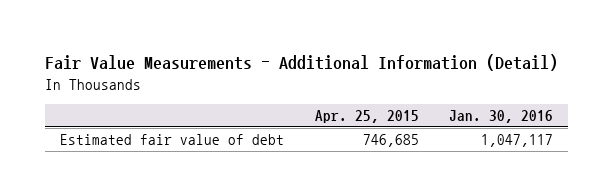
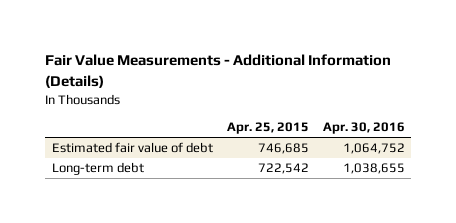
[44,54,558,72] Fair Value Measurements - Additional Information (Detail) -> [44,54,391,88] Fair Value Measurements - Additional Information (Details)
[449,110,554,124] Jan. 30, 2016 -> none
none -> [322,122,405,135] Apr. 30, 2016
none -> [51,162,144,176] Long-term debt

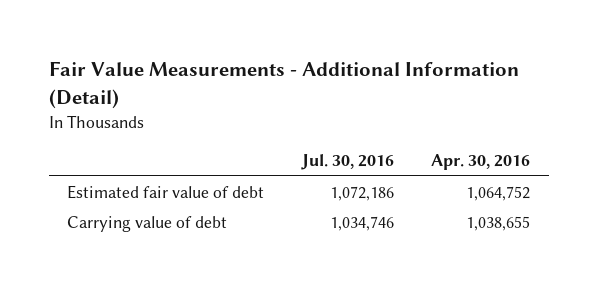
[44,54,391,88] Fair Value Measurements - Additional Information (Details) -> [48,61,519,109] Fair Value Measurements - Additional Information (Detail)
[226,122,309,135] Apr. 25, 2015 -> none
none -> [300,154,394,171] Jul. 30, 2016
[51,162,144,176] Long-term debt -> [67,215,228,232] Carrying value of debt

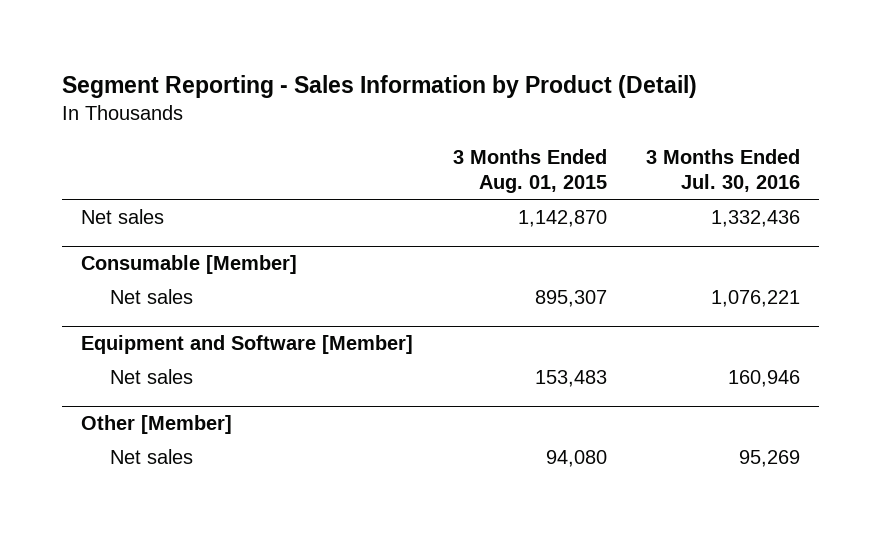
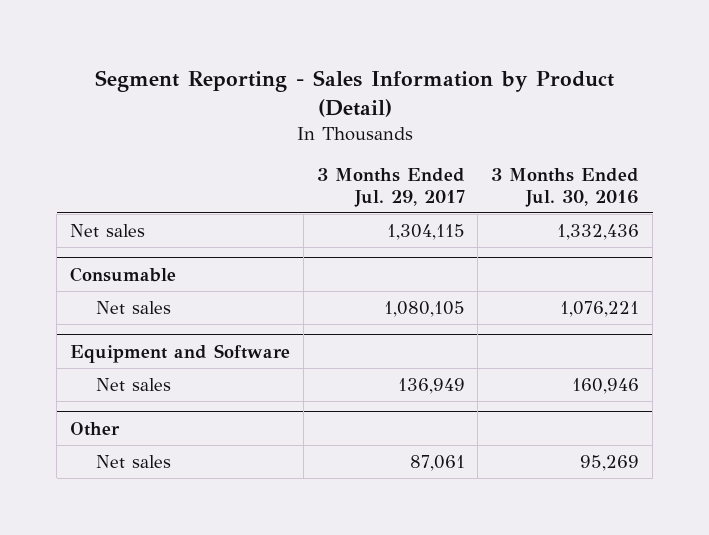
[452,149,607,194] 3 Months Ended Aug. 01, 2015 -> none
none -> [316,168,465,207] 3 Months Ended Jul. 29, 2017
[81,255,298,275] Consumable [Member] -> [69,266,176,282] Consumable
[81,335,414,355] Equipment and Software [Member] -> [69,343,290,363] Equipment and Software
[81,415,233,435] Other [Member] -> [69,421,120,436] Other

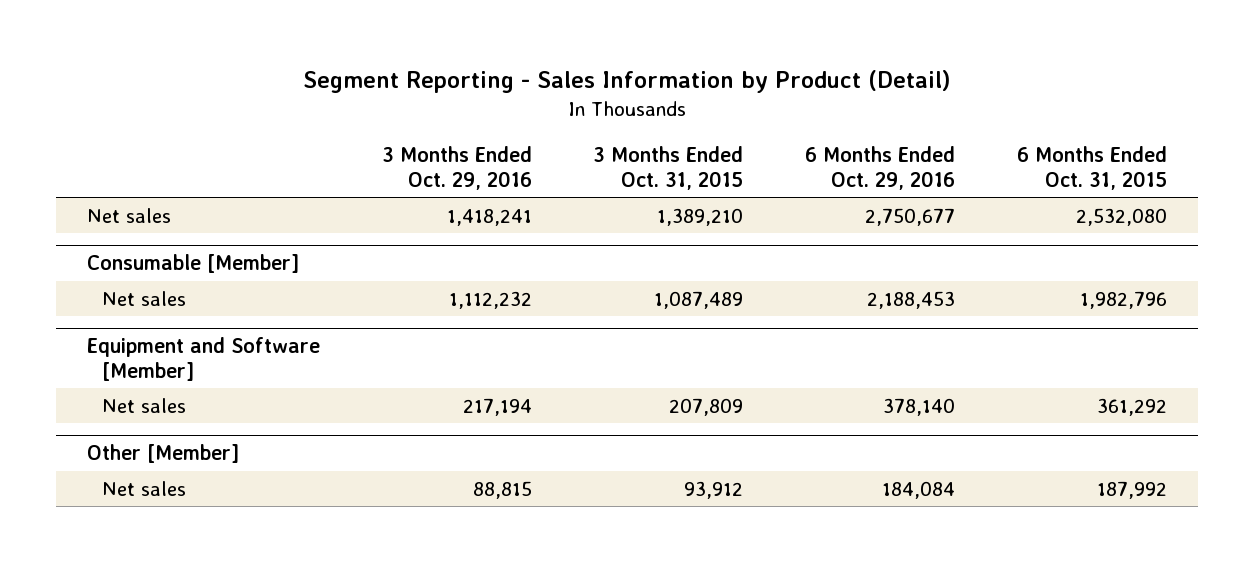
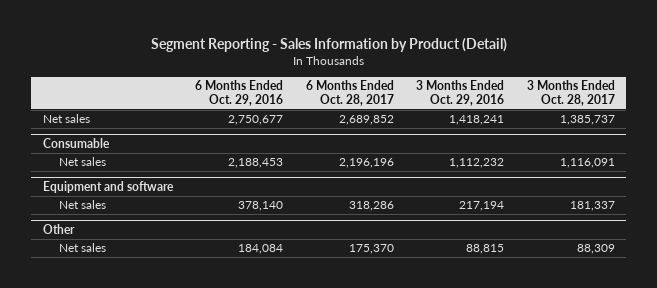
[593,145,744,190] 3 Months Ended Oct. 31, 2015 -> none
[1016,145,1167,190] 6 Months Ended Oct. 31, 2015 -> none
none -> [305,80,394,106] 6 Months Ended Oct. 28, 2017
none -> [526,80,615,106] 3 Months Ended Oct. 28, 2017
[86,254,299,274] Consumable [Member] -> [42,138,110,149] Consumable
[86,337,320,381] Equipment and Software [Member] -> [42,181,174,194] Equipment and software
[86,444,239,464] Other [Member] -> [42,224,75,235] Other

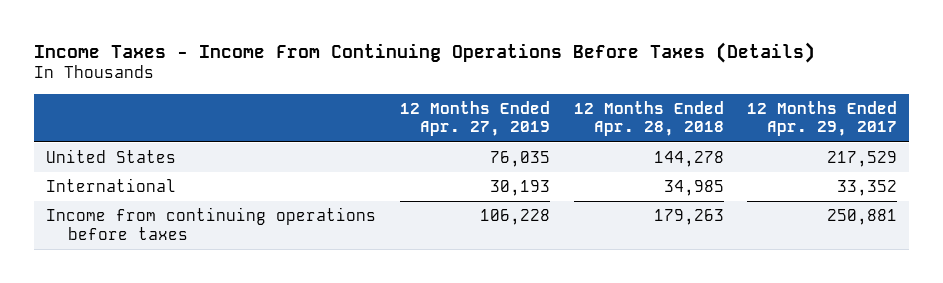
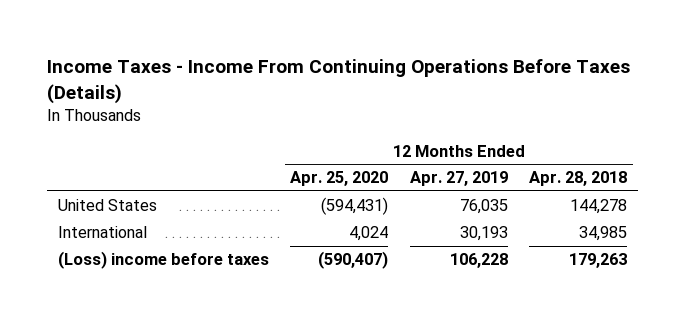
[747,100,898,137] 12 Months Ended Apr. 29, 2017 -> none
none -> [290,171,389,187] Apr. 25, 2020
[45,206,376,240] Income from continuing operations before taxes -> [58,251,270,270] (Loss) income before taxes

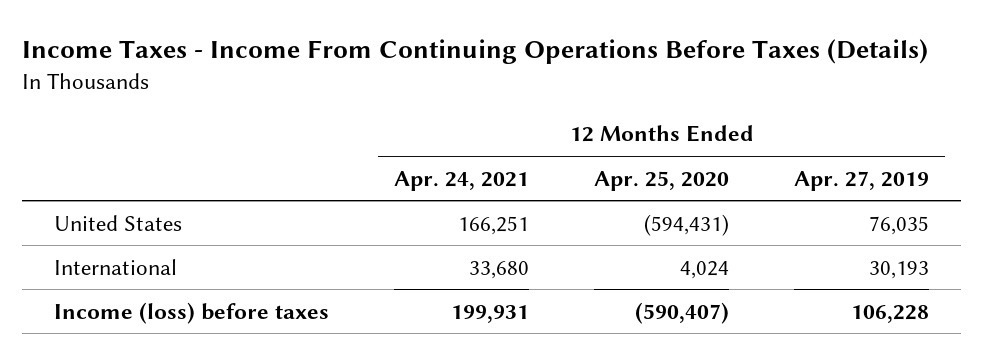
[529,171,628,187] Apr. 28, 2018 -> none
none -> [394,170,530,191] Apr. 24, 2021
[58,251,270,270] (Loss) income before taxes -> [54,301,330,324] Income (loss) before taxes

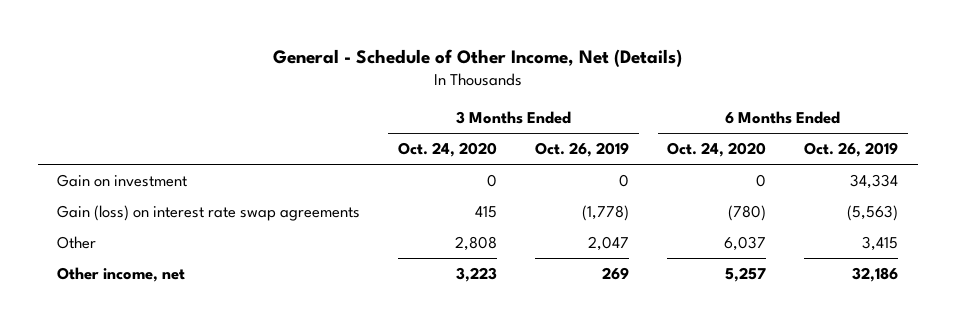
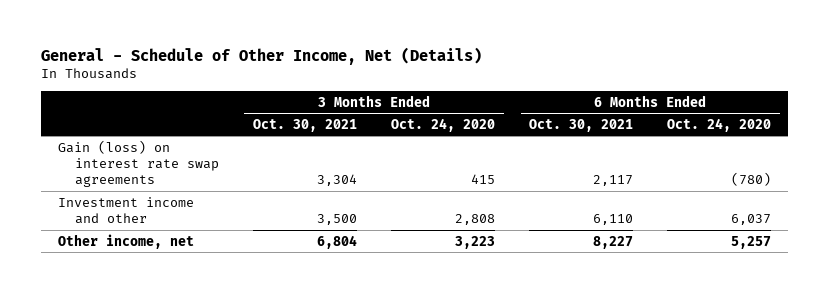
[535,142,630,158] Oct. 26, 2019 -> none
[804,142,899,158] Oct. 26, 2019 -> none
none -> [252,118,357,132] Oct. 30, 2021
none -> [529,118,634,132] Oct. 30, 2021
[56,174,187,188] Gain on investment -> none
[56,236,96,250] Other -> [57,196,194,225] Investment income and other

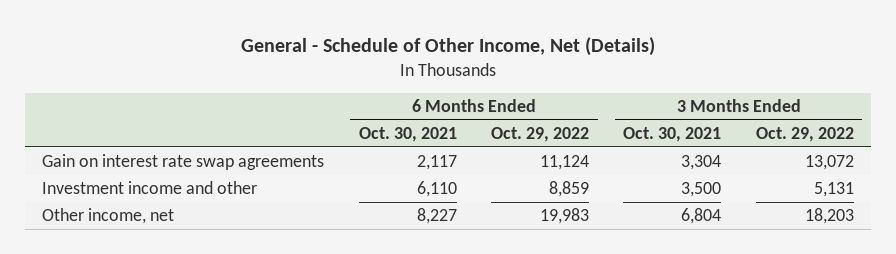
[391,117,496,132] Oct. 24, 2020 -> none
[667,117,772,132] Oct. 24, 2020 -> none
none -> [491,126,590,142] Oct. 29, 2022
none -> [755,126,854,142] Oct. 29, 2022
[57,139,219,188] Gain (loss) on interest rate swap agreements -> [42,153,325,170] Gain on interest rate swap agreements

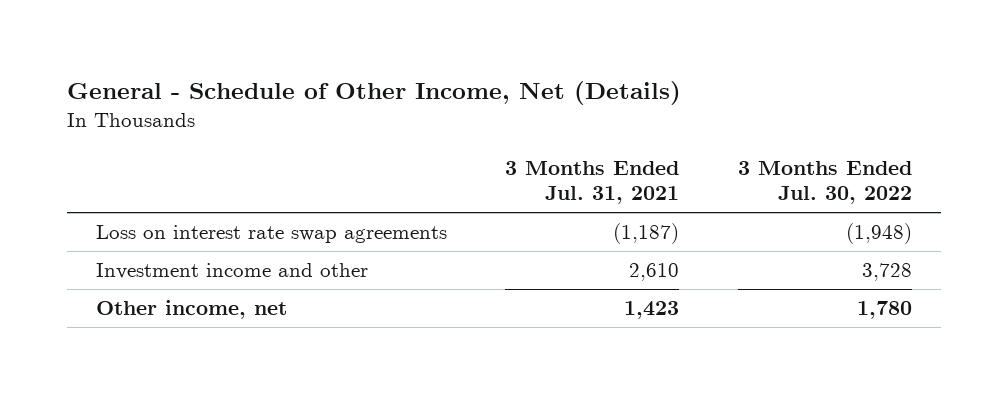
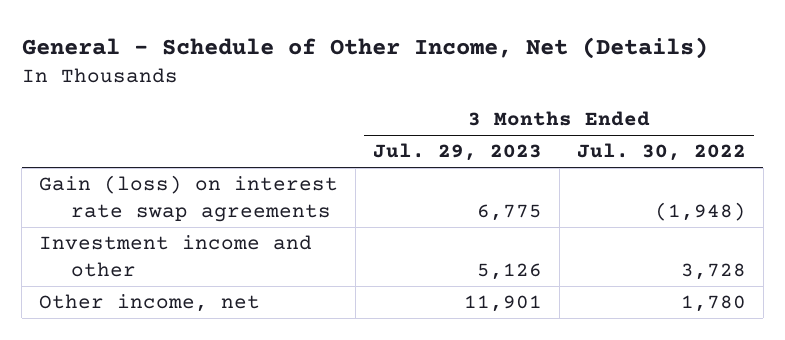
[505,160,680,205] 3 Months Ended Jul. 31, 2021 -> none
none -> [372,143,542,162] Jul. 29, 2023
[95,225,447,244] Loss on interest rate swap agreements -> [38,175,338,223] Gain (loss) on interest rate swap agreements

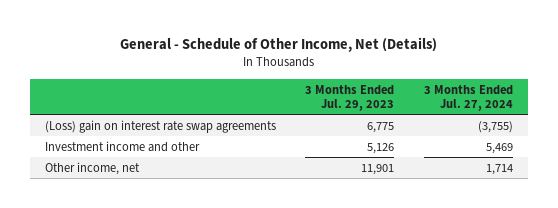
[576,143,746,162] Jul. 30, 2022 -> none
none -> [424,84,514,112] 3 Months Ended Jul. 27, 2024
[38,175,338,223] Gain (loss) on interest rate swap agreements -> [44,119,276,133] (Loss) gain on interest rate swap agreements

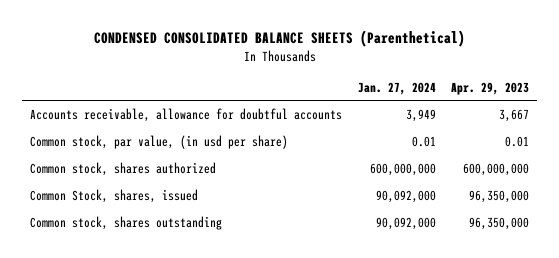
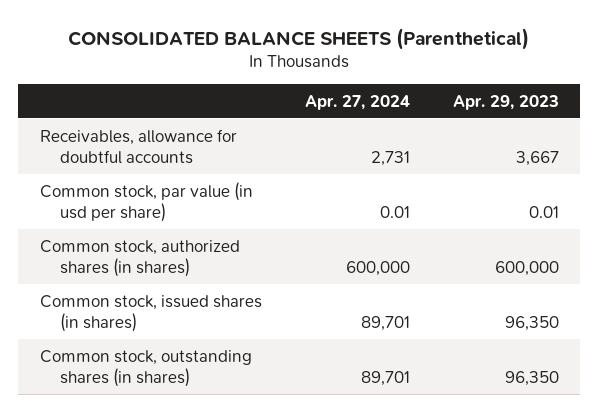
[93,29,465,47] CONDENSED CONSOLIDATED BALANCE SHEETS (Parenthetical) -> [68,27,530,50] CONSOLIDATED BALANCE SHEETS (Parenthetical)
[357,81,436,95] Jan. 27, 2024 -> none
none -> [304,94,410,110] Apr. 27, 2024
[30,107,343,122] Accounts receivable, allowance for doubtful accounts -> [39,128,237,164] Receivables, allowance for doubtful accounts
[30,134,289,149] Common stock, par value, (in usd per share) -> [39,181,253,222] Common stock, par value (in usd per share)
[30,161,217,176] Common stock, shares authorized -> [39,239,240,277] Common stock, authorized shares (in shares)
[463,162,530,176] 600,000,000 -> [494,260,559,276] 600,000
[30,188,199,203] Common Stock, shares, issued -> [39,294,262,332] Common stock, issued shares (in shares)
[469,189,530,203] 96,350,000 -> [504,315,559,331] 96,350
[30,215,223,230] Common stock, shares outstanding -> [39,349,252,387] Common stock, outstanding shares (in shares)
[469,216,530,230] 96,350,000 -> [504,370,559,386] 96,350

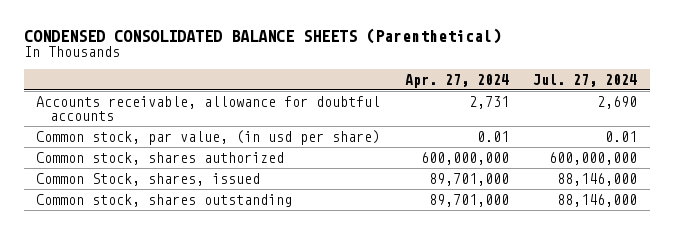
[68,27,530,50] CONSOLIDATED BALANCE SHEETS (Parenthetical) -> [23,27,501,44] CONDENSED CONSOLIDATED BALANCE SHEETS (Parenthetical)
[452,94,559,110] Apr. 29, 2023 -> none
none -> [533,73,638,87] Jul. 27, 2024
[39,128,237,164] Receivables, allowance for doubtful accounts -> [36,95,381,121] Accounts receivable, allowance for doubtful accounts
[39,181,253,222] Common stock, par value (in usd per share) -> [36,129,381,145] Common stock, par value, (in usd per share)
[39,239,240,277] Common stock, authorized shares (in shares) -> [36,151,285,165] Common stock, shares authorized
[345,260,410,276] 600,000 -> [420,151,509,165] 600,000,000
[39,294,262,332] Common stock, issued shares (in shares) -> [36,172,261,186] Common Stock, shares, issued
[360,315,410,331] 89,701 -> [428,172,509,186] 89,701,000
[39,349,252,387] Common stock, outstanding shares (in shares) -> [36,193,293,207] Common stock, shares outstanding
[360,370,410,386] 89,701 -> [428,193,509,207] 89,701,000

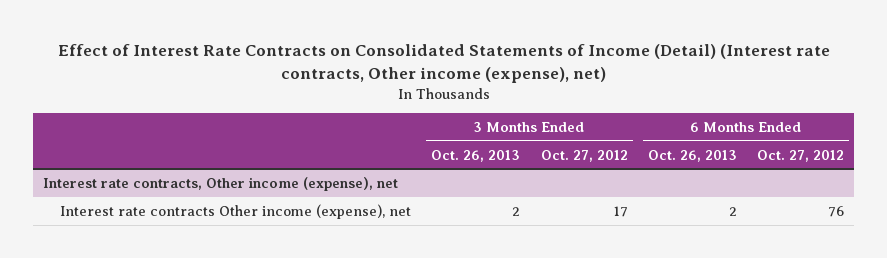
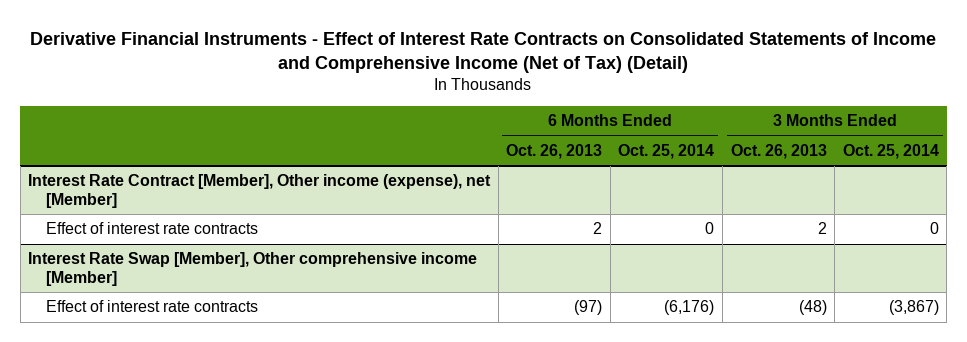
[57,43,830,83] Effect of Interest Rate Contracts on Consolidated Statements of Income (Detail) (Interest rate contracts, Other income (expense), net) -> [30,31,937,74] Derivative Financial Instruments - Effect of Interest Rate Contracts on Consolidated Statements of Income and Comprehensive Income (Net of Tax) (Detail)
[540,149,628,162] Oct. 27, 2012 -> none
[757,149,845,162] Oct. 27, 2012 -> none
none -> [618,143,715,159] Oct. 25, 2014
none -> [842,143,939,159] Oct. 25, 2014
[43,176,399,191] Interest rate contracts, Other income (expense), net -> [28,174,492,208] Interest Rate Contract [Member], Other income (expense), net [Member]
[60,203,412,219] Interest rate contracts Other income (expense), net -> [46,222,259,235] Effect of interest rate contracts
none -> [28,252,478,286] Interest Rate Swap [Member], Other comprehensive income [Member]
none -> [46,300,259,313] Effect of interest rate contracts

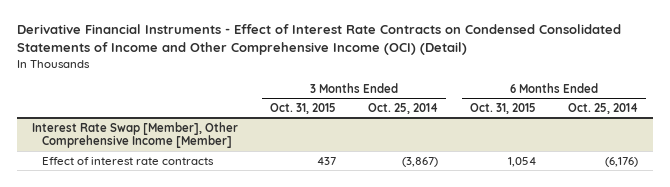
[30,31,937,74] Derivative Financial Instruments - Effect of Interest Rate Contracts on Consolidated Statements of Income and Comprehensive Income (Net of Tax) (Detail) -> [16,24,621,56] Derivative Financial Instruments - Effect of Interest Rate Contracts on Condensed Consolidated Statements of Income and Other Comprehensive Income (OCI) (Detail)
[506,143,603,159] Oct. 26, 2013 -> none
[730,143,827,159] Oct. 26, 2013 -> none
none -> [270,102,337,114] Oct. 31, 2015
none -> [469,102,536,114] Oct. 31, 2015
[28,174,492,208] Interest Rate Contract [Member], Other income (expense), net [Member] -> none
[46,222,259,235] Effect of interest rate contracts -> none
[28,252,478,286] Interest Rate Swap [Member], Other comprehensive income [Member] -> [32,121,239,149] Interest Rate Swap [Member], Other Comprehensive Income [Member]

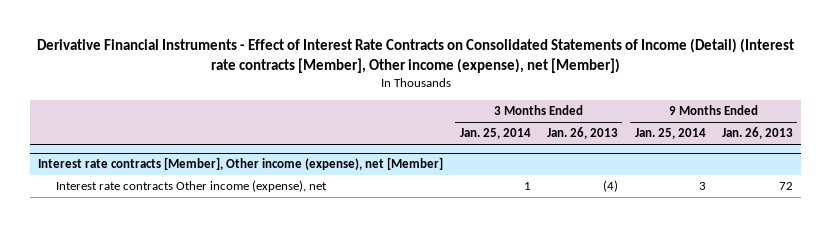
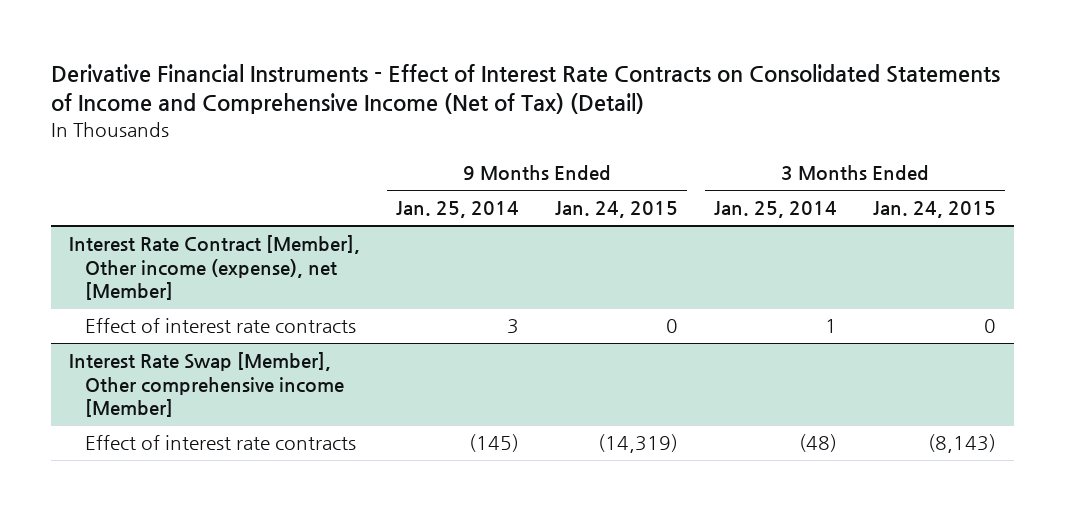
[36,37,794,73] Derivative Financial Instruments - Effect of Interest Rate Contracts on Consolidated Statements of Income (Detail) (Interest rate contracts [Member], Other income (expense), net [Member]) -> [51,63,1001,115] Derivative Financial Instruments - Effect of Interest Rate Contracts on Consolidated Statements of Income and Comprehensive Income (Net of Tax) (Detail)
[547,127,619,140] Jan. 26, 2013 -> none
[722,127,794,140] Jan. 26, 2013 -> none
none -> [555,201,679,219] Jan. 24, 2015
none -> [873,201,997,219] Jan. 24, 2015
[38,157,444,171] Interest rate contracts [Member], Other income (expense), net [Member] -> [69,235,361,301] Interest Rate Contract [Member], Other income (expense), net [Member]
[56,180,328,193] Interest rate contracts Other income (expense), net -> [85,318,357,334] Effect of interest rate contracts
none -> [69,352,345,418] Interest Rate Swap [Member], Other comprehensive income [Member]
none -> [85,435,357,451] Effect of interest rate contracts

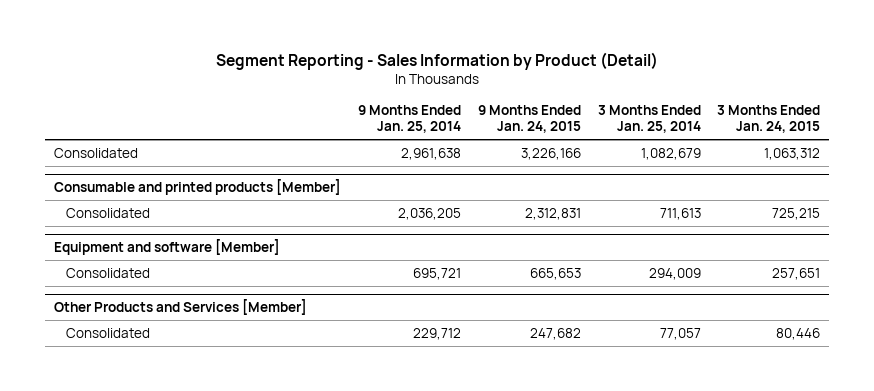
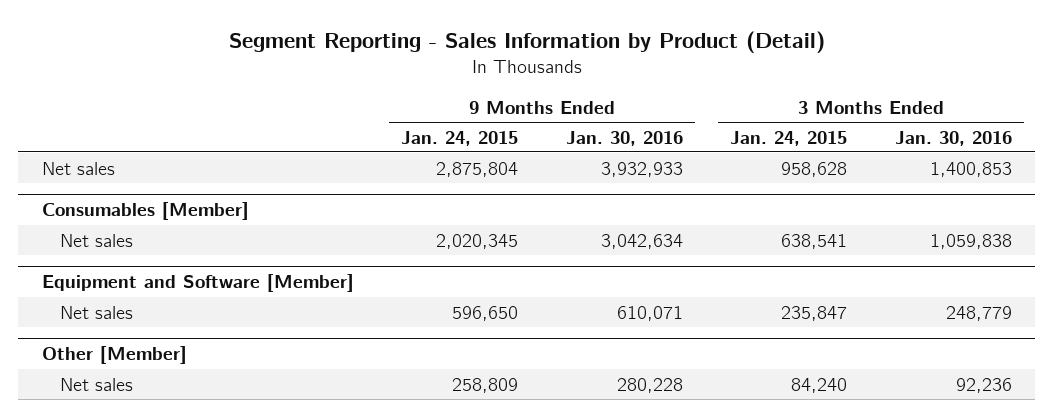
[357,104,461,134] 9 Months Ended Jan. 25, 2014 -> none
[597,104,701,134] 3 Months Ended Jan. 25, 2014 -> none
none -> [565,130,683,146] Jan. 30, 2016
none -> [894,130,1012,146] Jan. 30, 2016
[53,147,138,158] Consolidated -> none
[53,178,341,195] Consumable and printed products [Member] -> none
[66,207,151,218] Consolidated -> none
[66,267,151,278] Consolidated -> none
[66,327,151,338] Consolidated -> none
none -> [41,161,115,175] Net sales
none -> [41,202,249,221] Consumables [Member]
none -> [59,233,133,247] Net sales
[53,238,280,255] Equipment and software [Member] -> [41,274,354,293] Equipment and Software [Member]
none -> [59,305,133,319] Net sales
[53,298,307,315] Other Products and Services [Member] -> [41,346,187,365] Other [Member]
none -> [59,377,133,391] Net sales

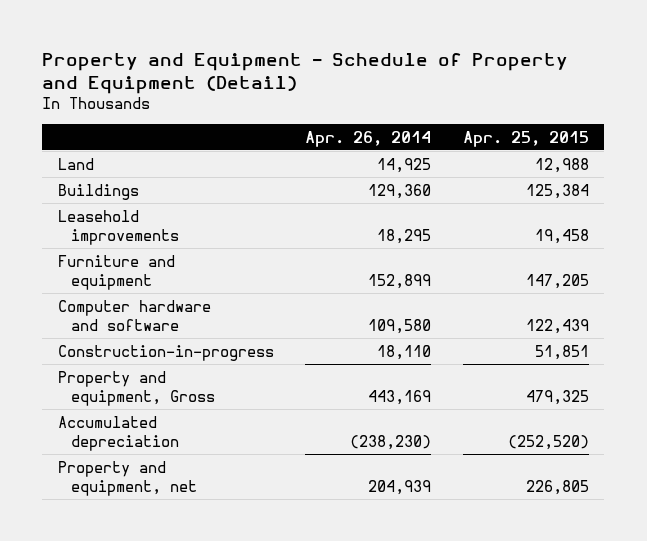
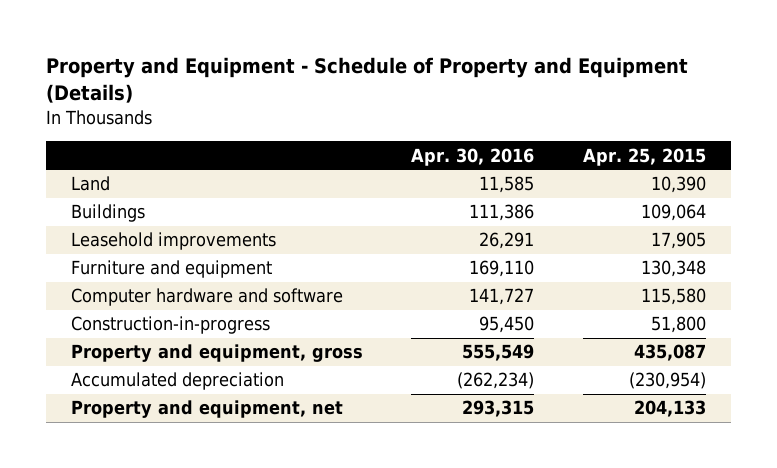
[42,52,569,94] Property and Equipment - Schedule of Property and Equipment (Detail) -> [46,57,689,104] Property and Equipment - Schedule of Property and Equipment (Details)
[305,130,432,147] Apr. 26, 2014 -> none
none -> [411,147,535,166] Apr. 30, 2016
[534,157,589,173] 12,988 -> [651,176,707,194] 10,390
[525,183,589,199] 125,384 -> [641,204,707,222] 109,064
[534,228,589,244] 19,458 -> [651,232,707,250] 17,905
[525,273,589,289] 147,205 -> [641,260,707,278] 130,348
[525,318,589,334] 122,439 -> [641,288,707,306] 115,580
[534,344,589,360] 51,851 -> [651,316,707,334] 51,800
[58,370,215,406] Property and equipment, Gross -> [70,344,363,363] Property and equipment, gross
[525,389,589,405] 479,325 -> [634,344,707,362] 435,087
[507,434,589,450] (252,520) -> [629,372,707,390] (230,954)
[525,479,589,495] 226,805 -> [634,400,707,418] 204,133

